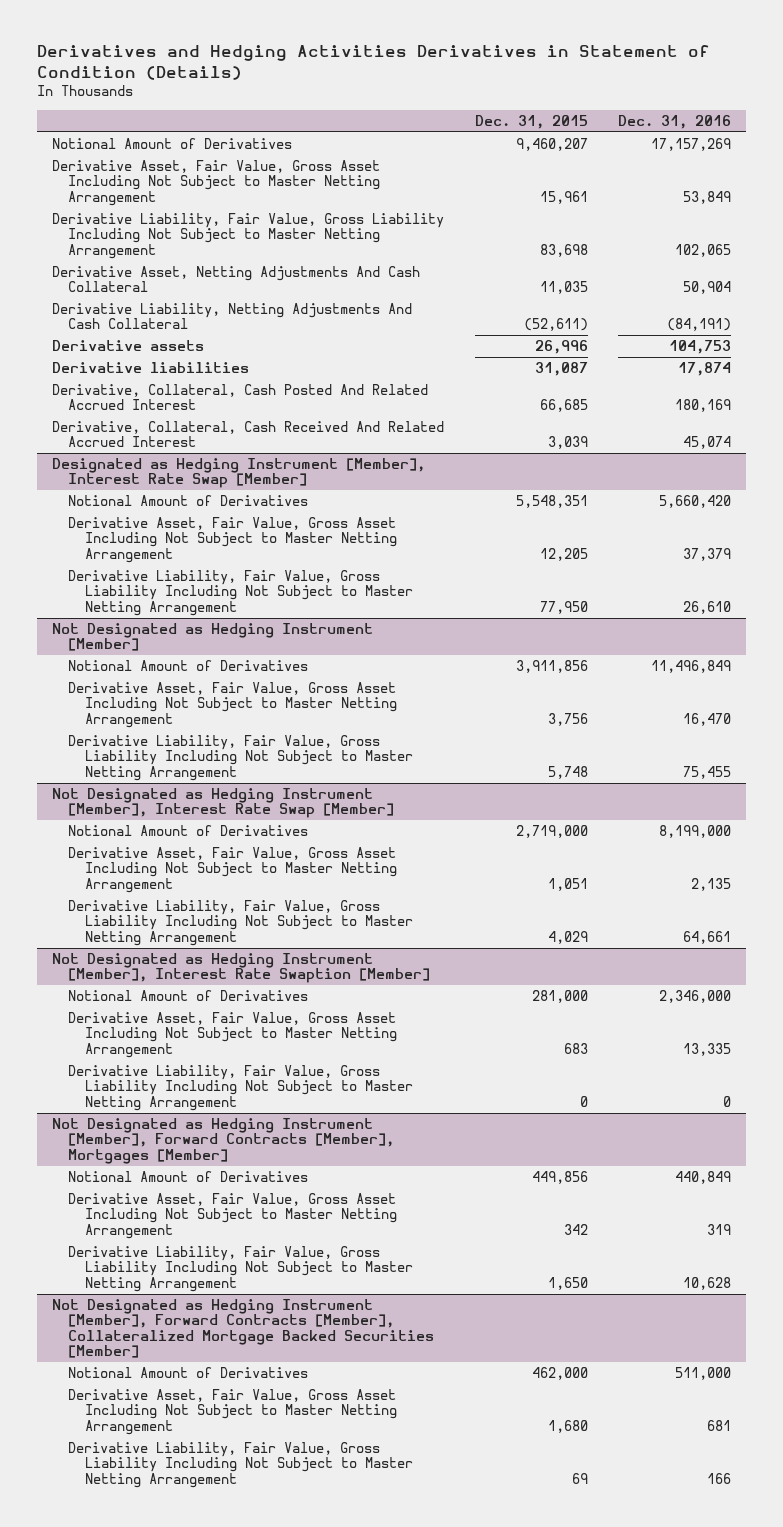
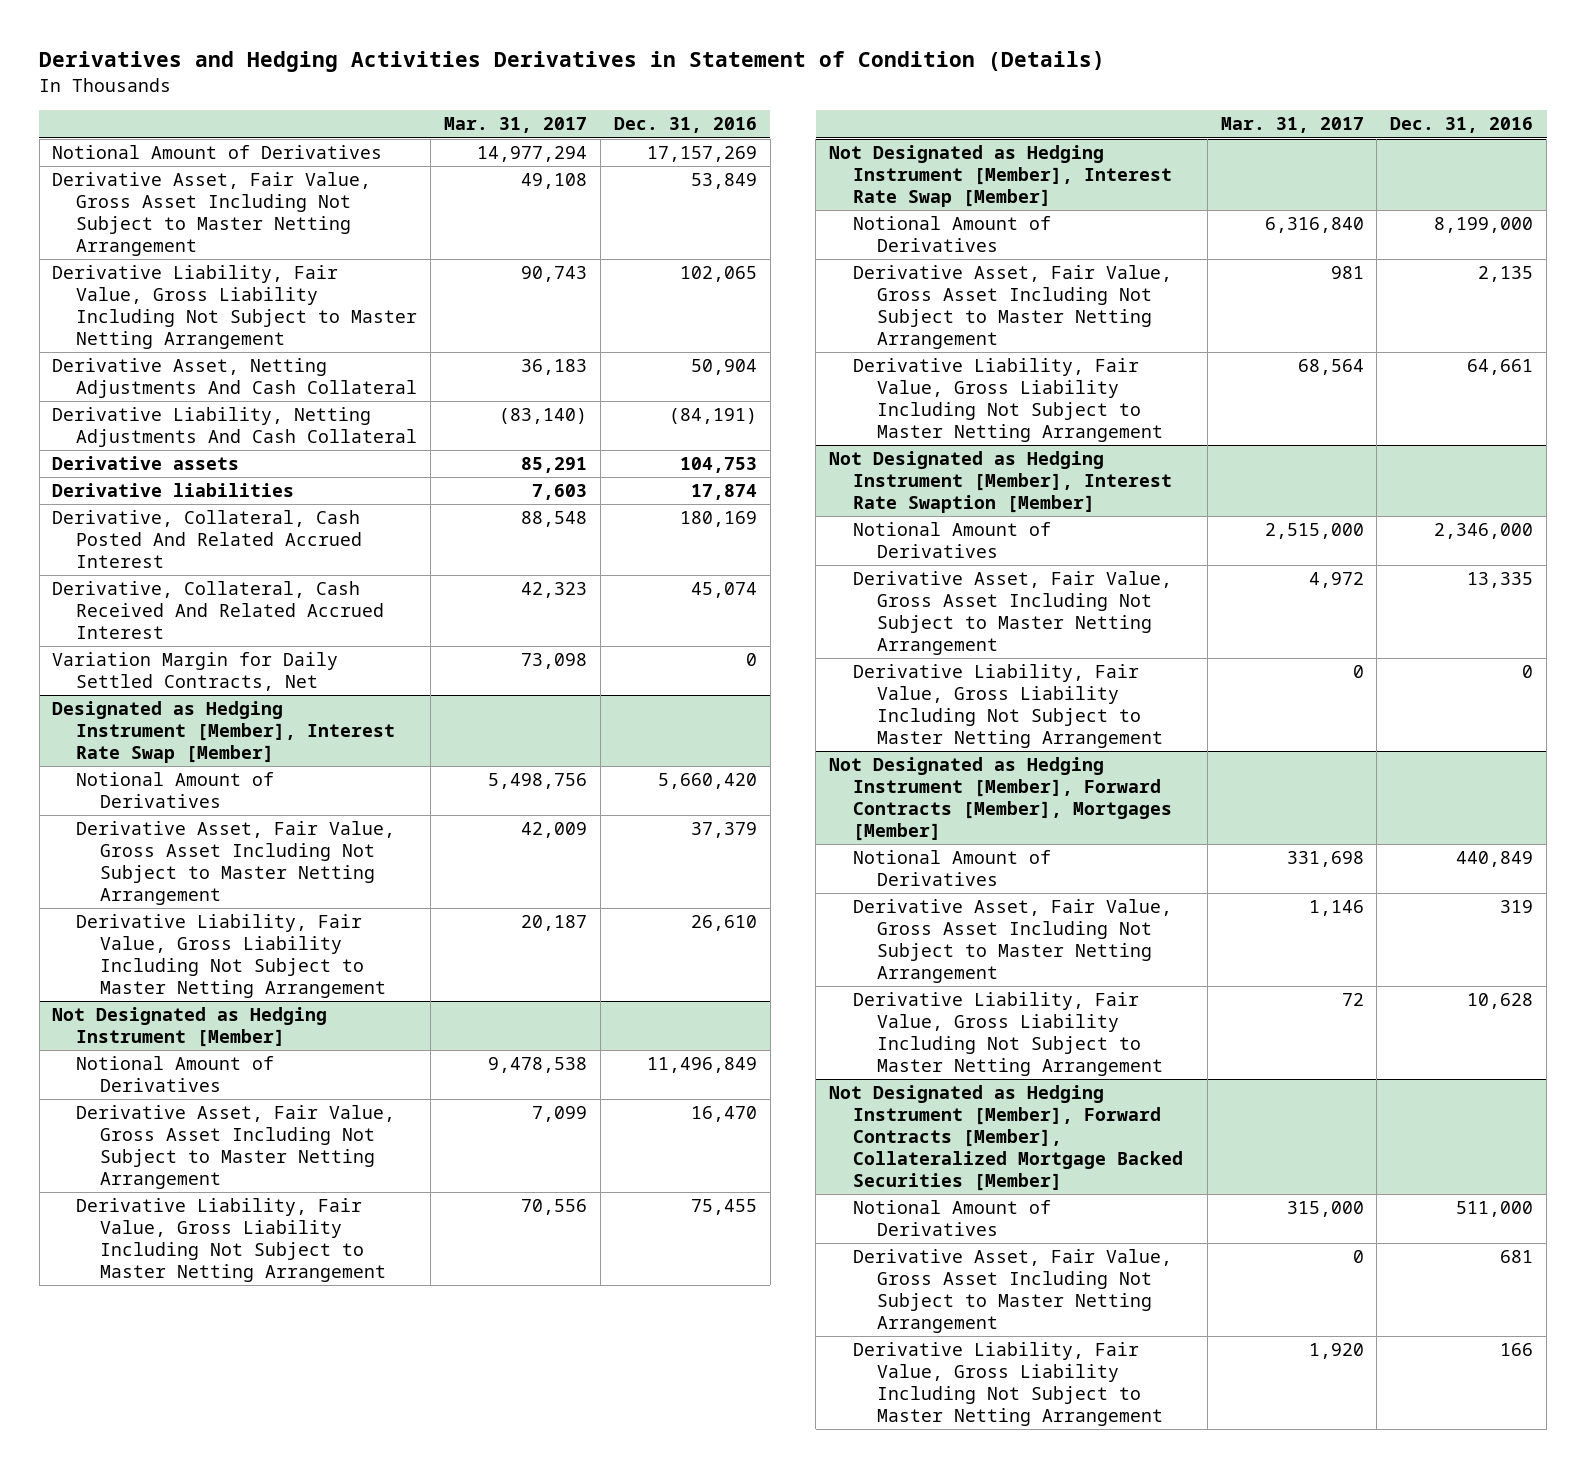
[474,114,588,129] Dec. 31, 2015 -> none
none -> [443,117,587,134] Mar. 31, 2017
none -> [52,652,339,692] Variation Margin for Daily Settled Contracts, Net

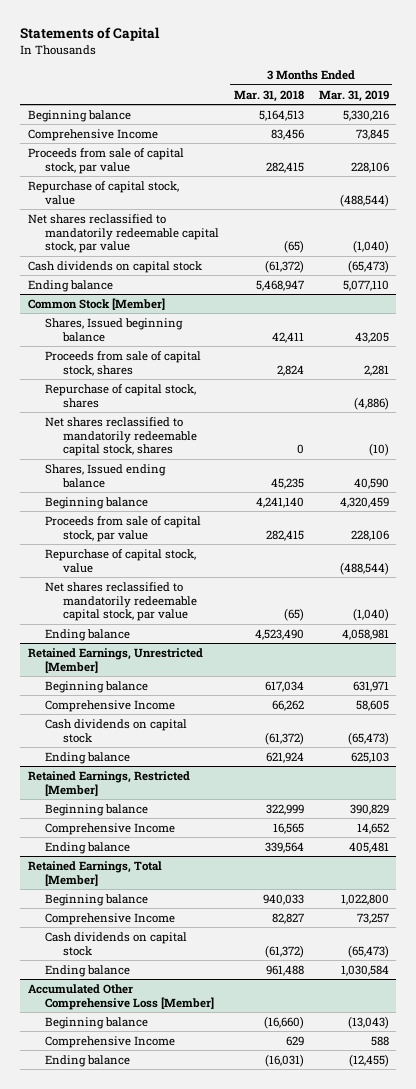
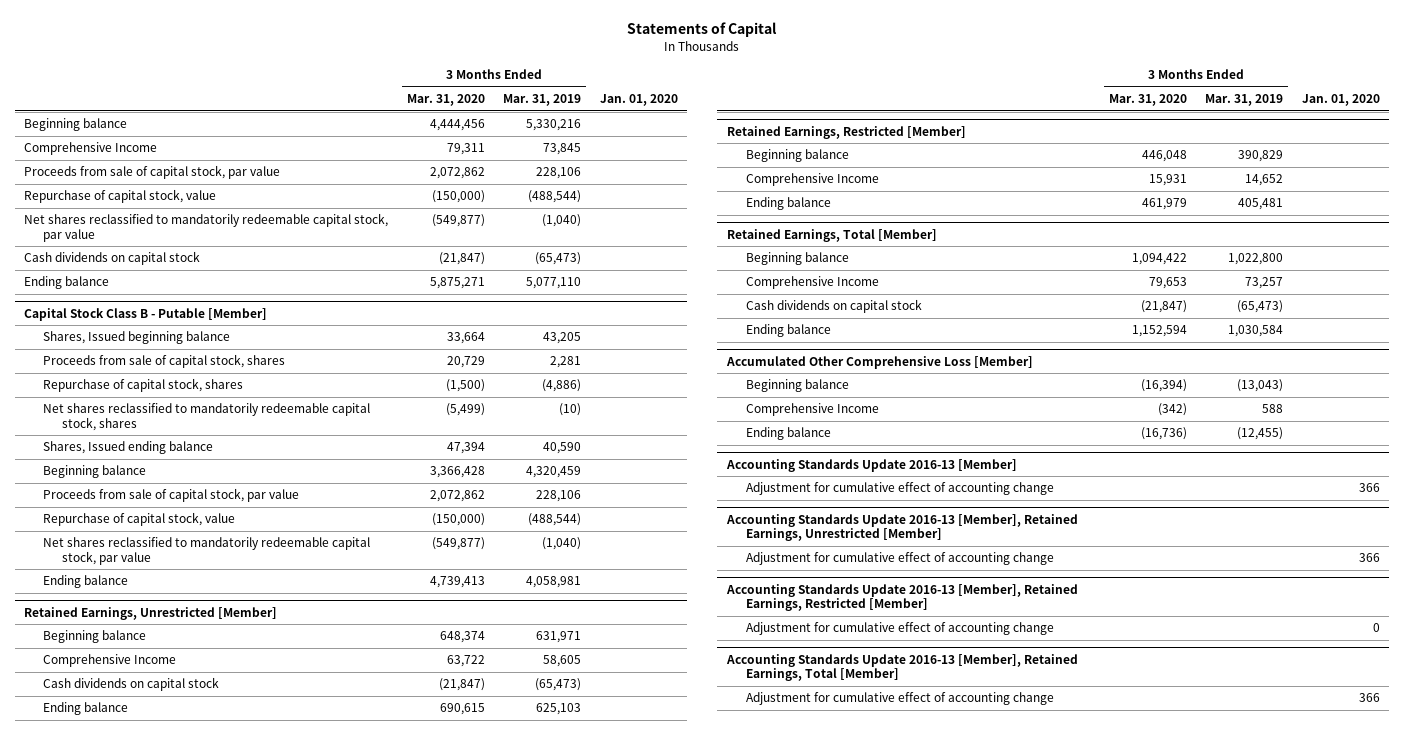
[233,89,304,102] Mar. 31, 2018 -> none
none -> [406,94,485,107] Mar. 31, 2020
none -> [599,94,678,107] Jan. 01, 2020
[27,297,165,310] Common Stock [Member] -> [24,307,268,321] Capital Stock Class B - Putable [Member]
none -> [725,458,1017,472] Accounting Standards Update 2016-13 [Member]
none -> [745,482,1054,496] Adjustment for cumulative effect of accounting change
none -> [725,513,1078,542] Accounting Standards Update 2016-13 [Member], Retained Earnings, Unrestricted [Member]
none -> [745,552,1054,566] Adjustment for cumulative effect of accounting change
none -> [725,583,1078,612] Accounting Standards Update 2016-13 [Member], Retained Earnings, Restricted [Member]
none -> [745,622,1054,636] Adjustment for cumulative effect of accounting change
none -> [725,653,1078,682] Accounting Standards Update 2016-13 [Member], Retained Earnings, Total [Member]
none -> [745,692,1054,706] Adjustment for cumulative effect of accounting change

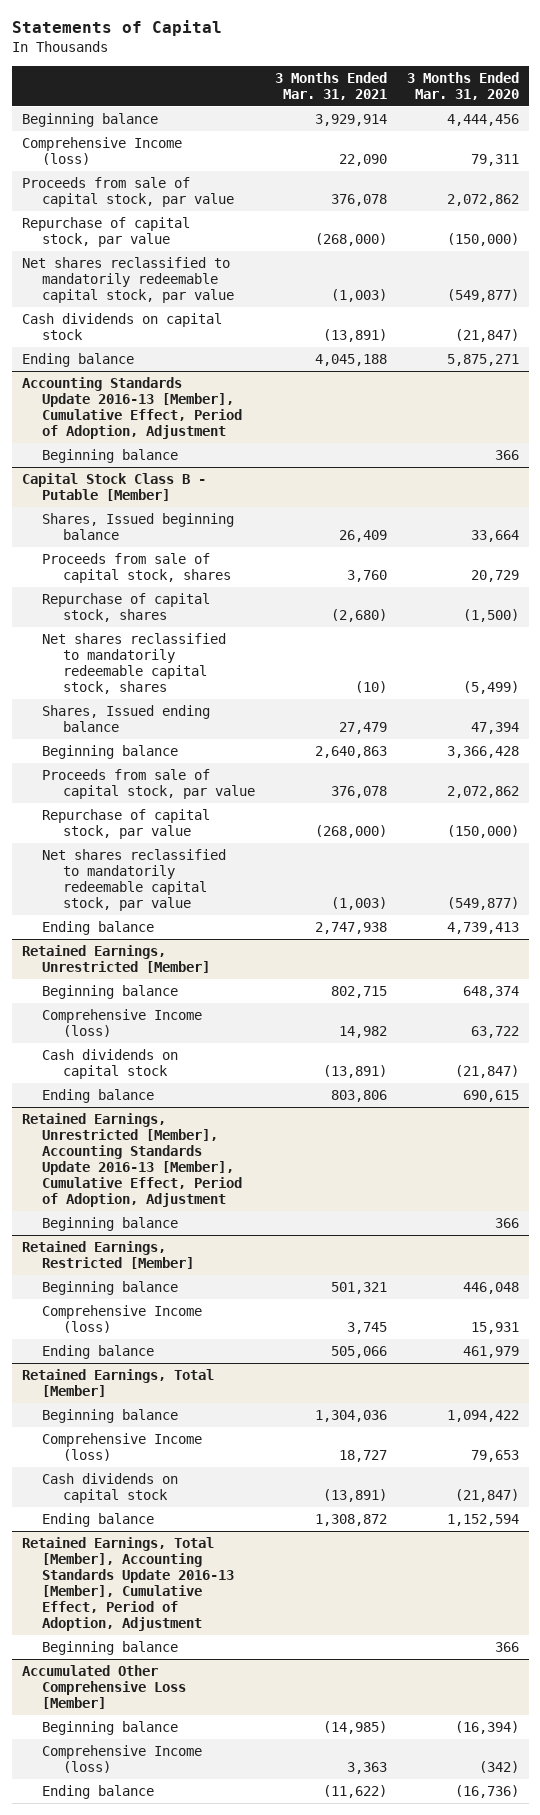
[503,94,582,107] Mar. 31, 2019 -> none
[599,94,678,107] Jan. 01, 2020 -> none
none -> [274,71,387,100] 3 Months Ended Mar. 31, 2021
[24,142,158,156] Comprehensive Income -> [21,137,182,166] Comprehensive Income (loss)
[24,189,217,204] Repurchase of capital stock, value -> [21,217,190,248] Repurchase of capital stock, par value
none -> [21,377,243,440] Accounting Standards Update 2016-13 [Member], Cumulative Effect, Period of Adoption, Adjustment
none -> [42,449,179,464] Beginning balance
[43,512,236,527] Repurchase of capital stock, value -> [42,809,211,840] Repurchase of capital stock, par value
[43,654,177,668] Comprehensive Income -> [42,1009,203,1038] Comprehensive Income (loss)
none -> [21,1113,243,1208] Retained Earnings, Unrestricted [Member], Accounting Standards Update 2016-13 [Member], Cumulative Effect, Period of Adoption, Adjustment
none -> [42,1217,179,1232] Beginning balance
[745,173,879,187] Comprehensive Income -> [42,1305,203,1334] Comprehensive Income (loss)
[745,276,879,290] Comprehensive Income -> [42,1433,203,1462] Comprehensive Income (loss)
none -> [21,1537,235,1632] Retained Earnings, Total [Member], Accounting Standards Update 2016-13 [Member], Cumulative Effect, Period of Adoption, Adjustment
none -> [42,1641,179,1656] Beginning balance
[745,403,879,417] Comprehensive Income -> [42,1745,203,1774] Comprehensive Income (loss)
[725,458,1017,472] Accounting Standards Update 2016-13 [Member] -> none
[745,482,1054,496] Adjustment for cumulative effect of accounting change -> none
[725,513,1078,542] Accounting Standards Update 2016-13 [Member], Retained Earnings, Unrestricted [Member] -> none
[745,552,1054,566] Adjustment for cumulative effect of accounting change -> none
[725,583,1078,612] Accounting Standards Update 2016-13 [Member], Retained Earnings, Restricted [Member] -> none
[745,622,1054,636] Adjustment for cumulative effect of accounting change -> none
[725,653,1078,682] Accounting Standards Update 2016-13 [Member], Retained Earnings, Total [Member] -> none
[745,692,1054,706] Adjustment for cumulative effect of accounting change -> none

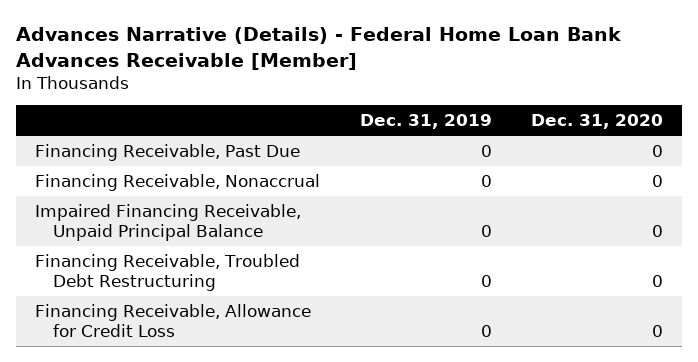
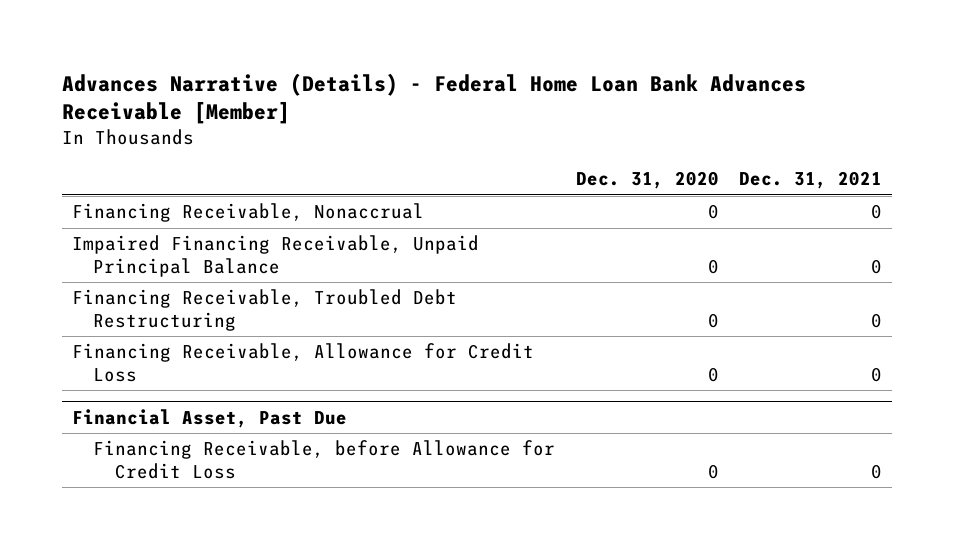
[359,114,492,130] Dec. 31, 2019 -> none
none -> [738,171,882,190] Dec. 31, 2021
[35,143,301,161] Financing Receivable, Past Due -> none
none -> [72,408,348,428] Financial Asset, Past Due
none -> [93,440,556,479] Financing Receivable, before Allowance for Credit Loss

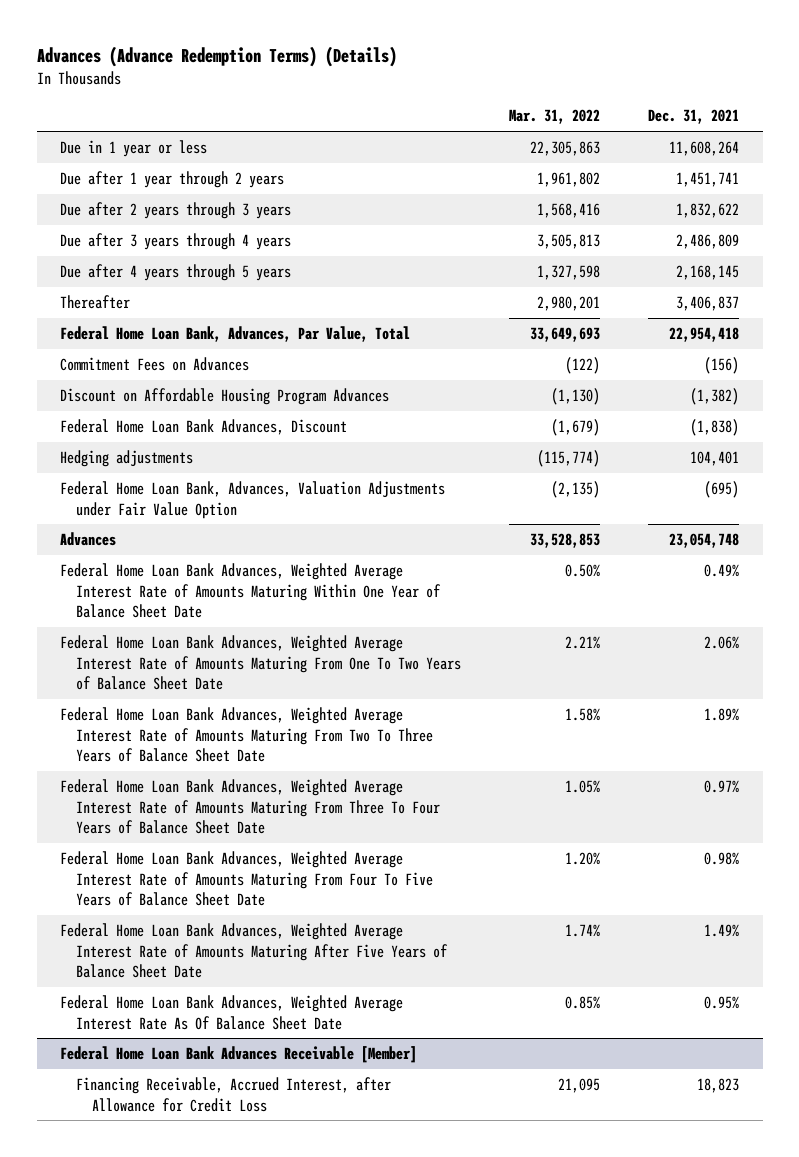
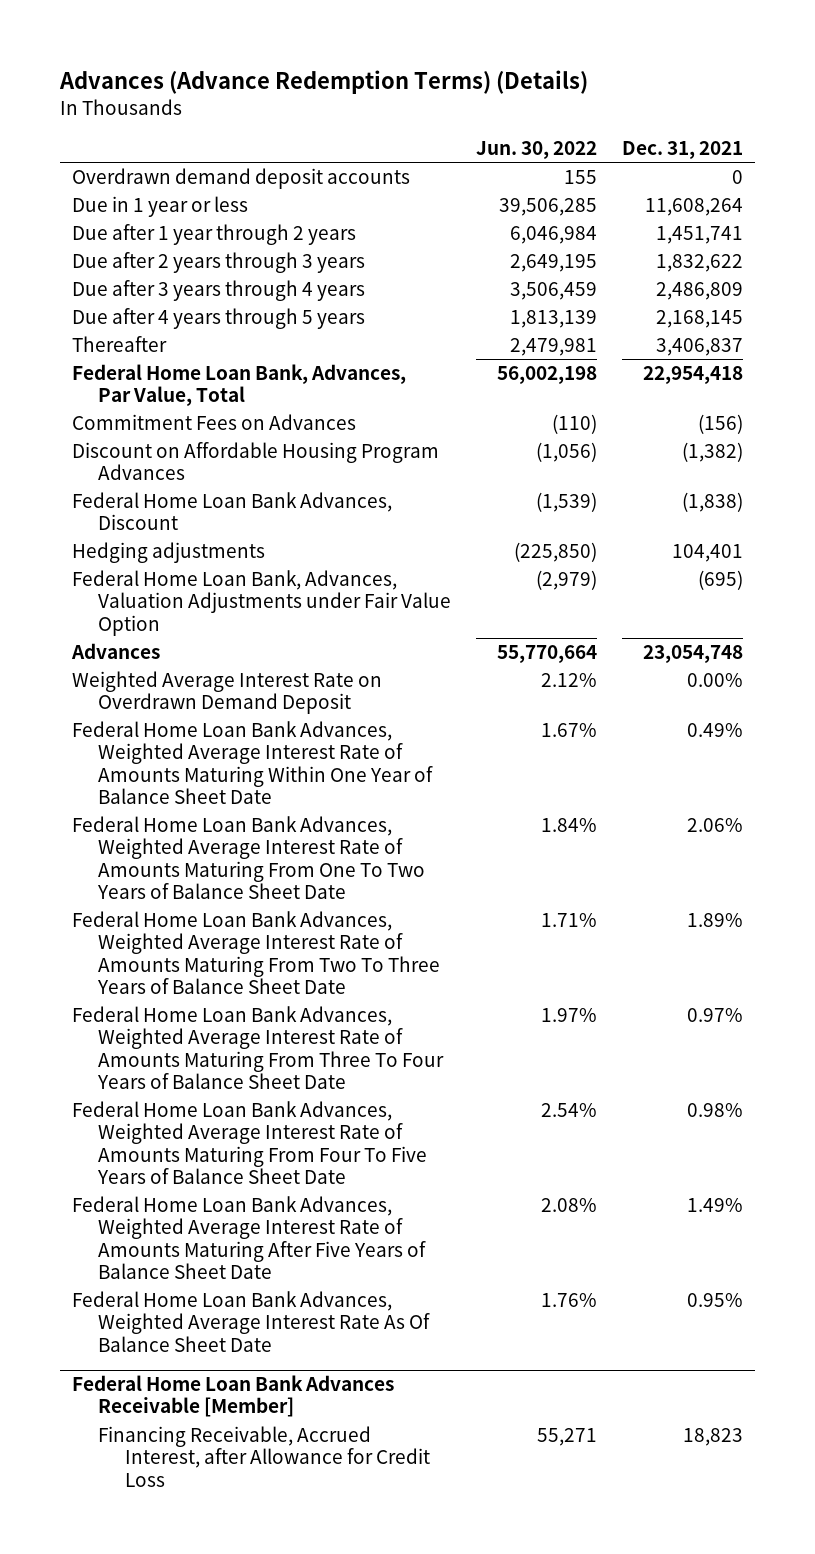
[509,109,601,125] Mar. 31, 2022 -> none
none -> [476,141,598,160] Jun. 30, 2022
none -> [71,168,410,190] Overdrawn demand deposit accounts
none -> [71,671,382,715] Weighted Average Interest Rate on Overdrawn Demand Deposit

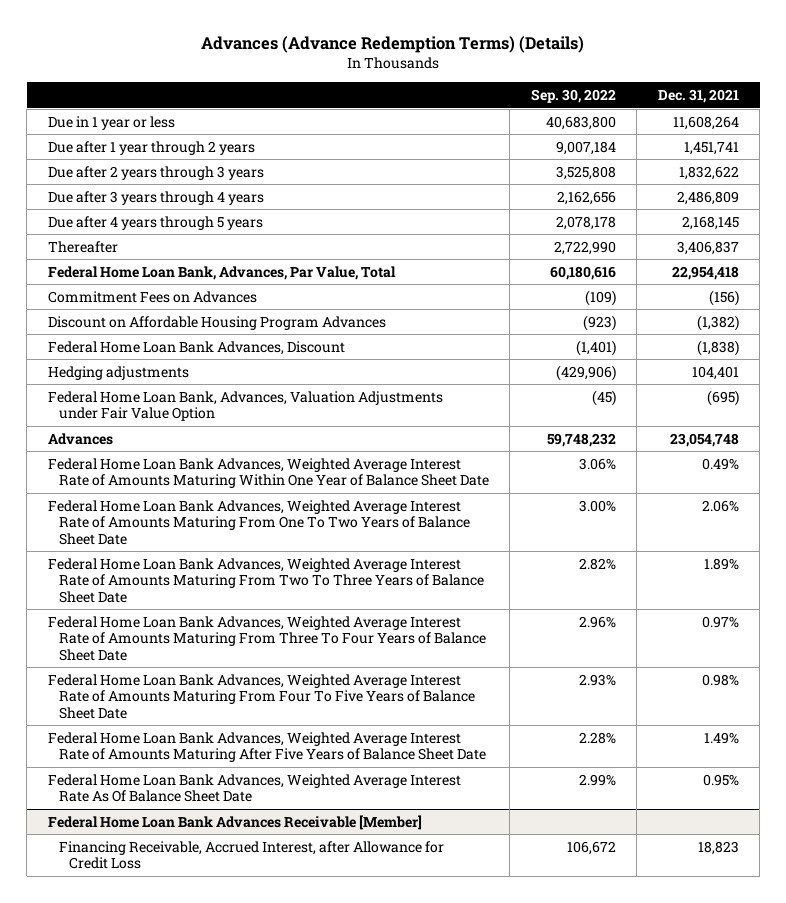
[476,141,598,160] Jun. 30, 2022 -> none
none -> [530,89,616,104] Sep. 30, 2022
[71,168,410,190] Overdrawn demand deposit accounts -> none
[71,671,382,715] Weighted Average Interest Rate on Overdrawn Demand Deposit -> none

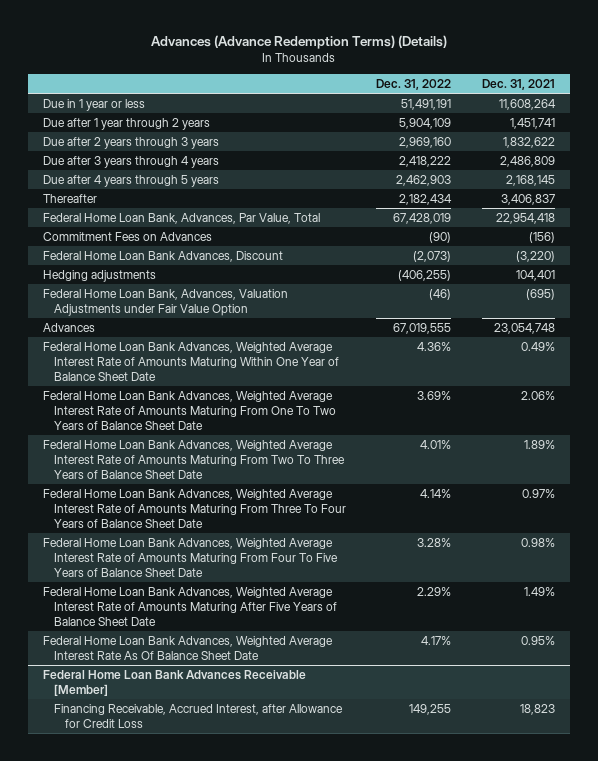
[530,89,616,104] Sep. 30, 2022 -> none
none -> [376,78,452,90] Dec. 31, 2022
[47,315,386,330] Discount on Affordable Housing Program Advances -> none
[696,339,739,356] (1,838) -> [515,250,555,262] (3,220)

